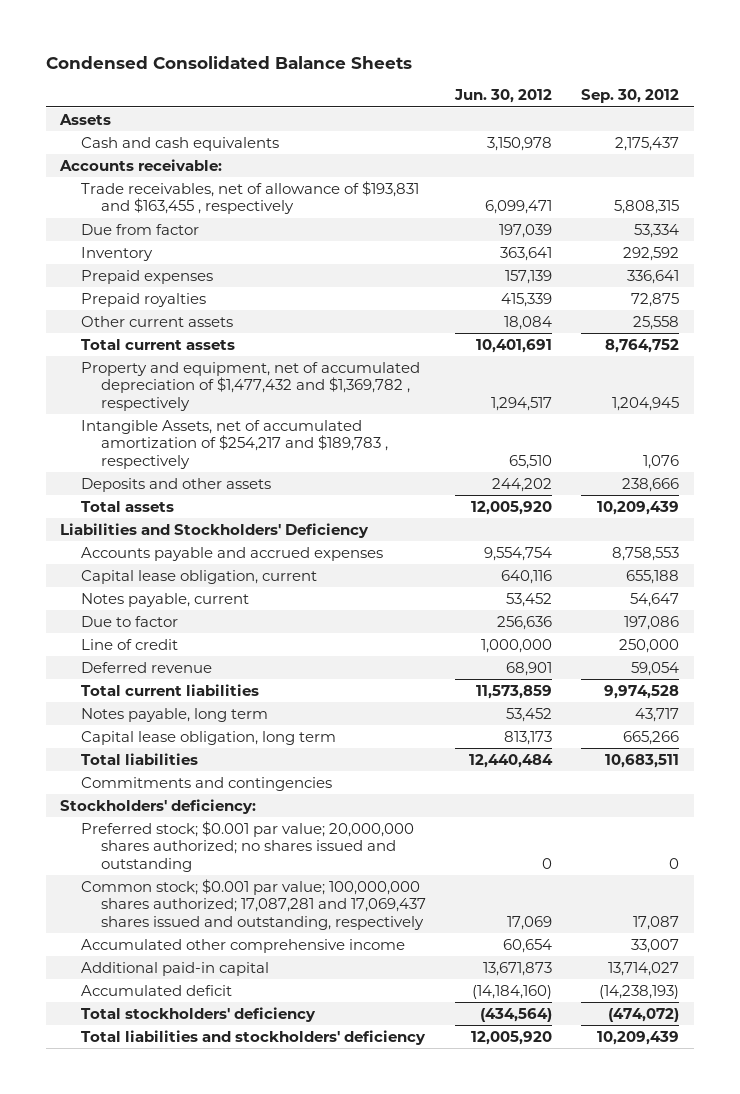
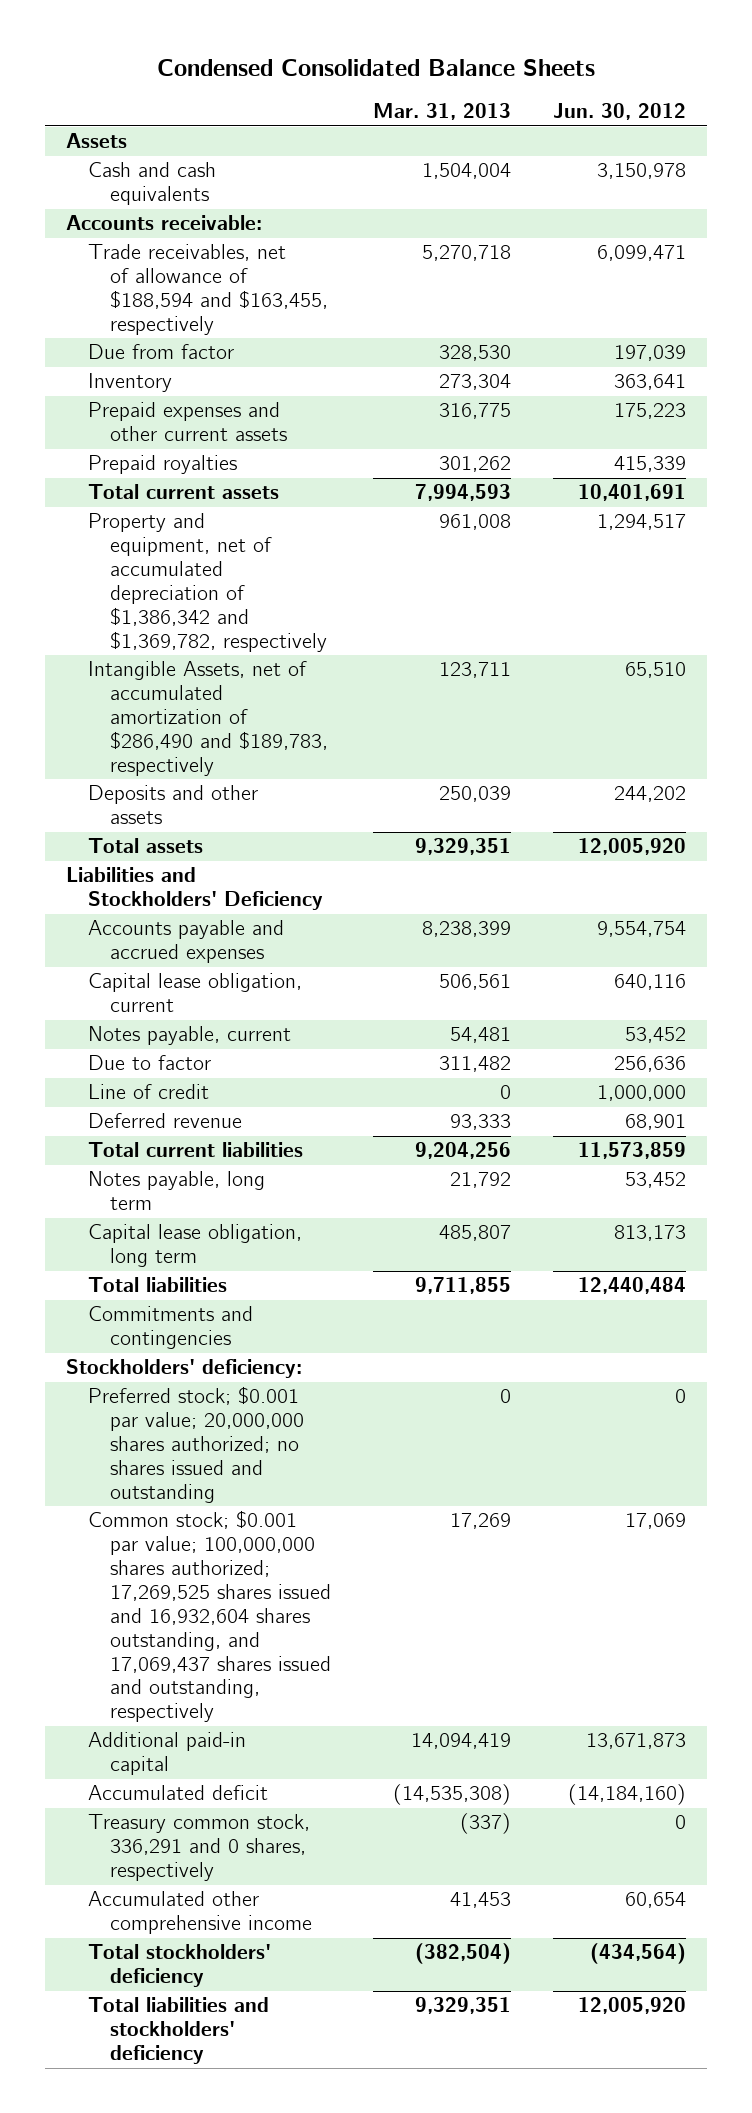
[581,89,680,104] Sep. 30, 2012 -> none
none -> [373,103,512,121] Mar. 31, 2013
[80,180,419,215] Trade receivables, net of allowance of $193,831 and $163,455 , respectively -> [87,244,329,336] Trade receivables, net of allowance of $188,594 and $163,455, respectively
[80,269,213,284] Prepaid expenses -> [87,402,288,442] Prepaid expenses and other current assets
[505,269,553,284] 157,139 -> [614,403,687,420] 175,223
[80,315,233,327] Other current assets -> none
[80,361,420,411] Property and equipment, net of accumulated depreciation of $1,477,432 and $1,369,782 , respectively -> [87,513,328,652] Property and equipment, net of accumulated depreciation of $1,386,342 and $1,369,782, respectively
[80,419,389,469] Intangible Assets, net of accumulated amortization of $254,217 and $189,783 , respectively -> [87,661,329,776] Intangible Assets, net of accumulated amortization of $286,490 and $189,783, respectively
[80,878,427,930] Common stock; $0.001 par value; 100,000,000 shares authorized; 17,087,281 and 17,069,437 shares issued and outstanding, respectively -> [87,1510,332,1723] Common stock; $0.001 par value; 100,000,000 shares authorized; 17,269,525 shares issued and 16,932,604 shares outstanding, and 17,069,437 shares issued and outstanding, respectively
none -> [87,1814,310,1882] Treasury common stock, 336,291 and 0 shares, respectively
[80,938,405,953] Accumulated other comprehensive income -> [87,1891,313,1935] Accumulated other comprehensive income

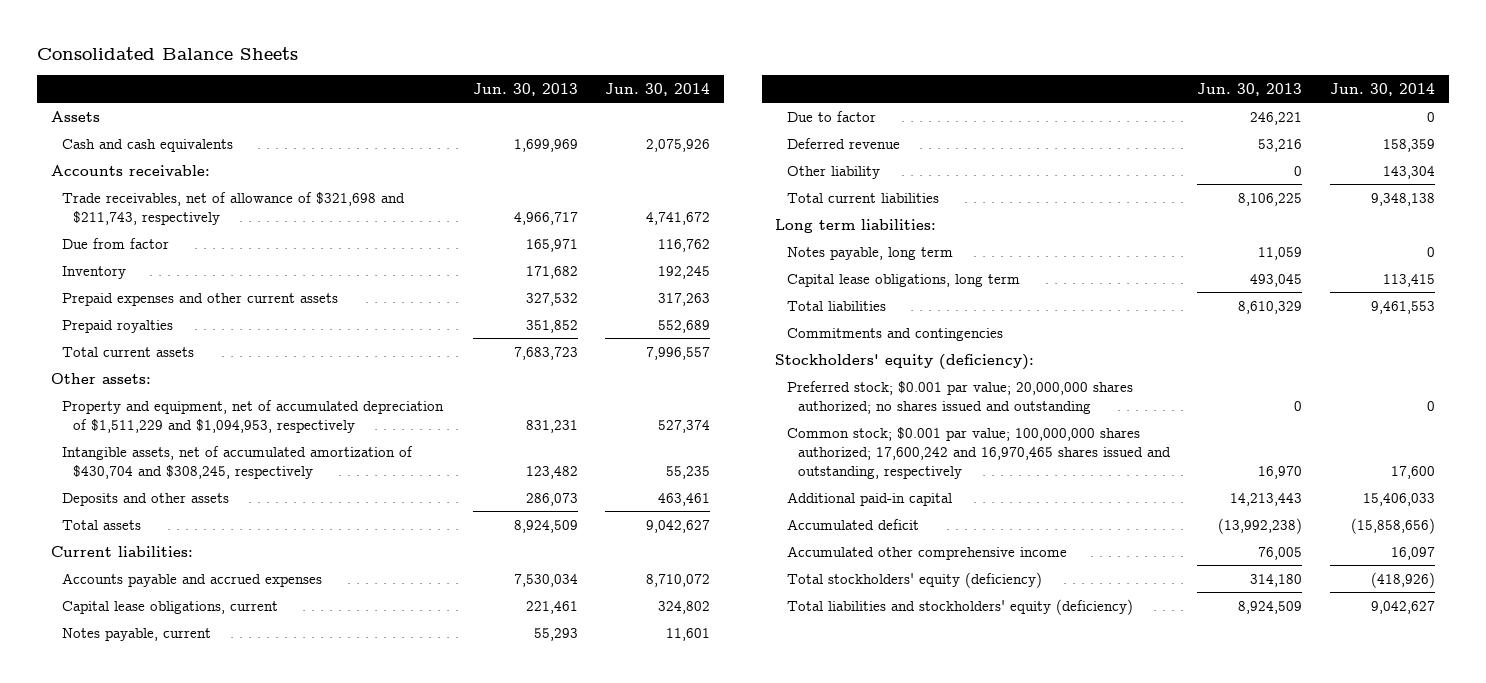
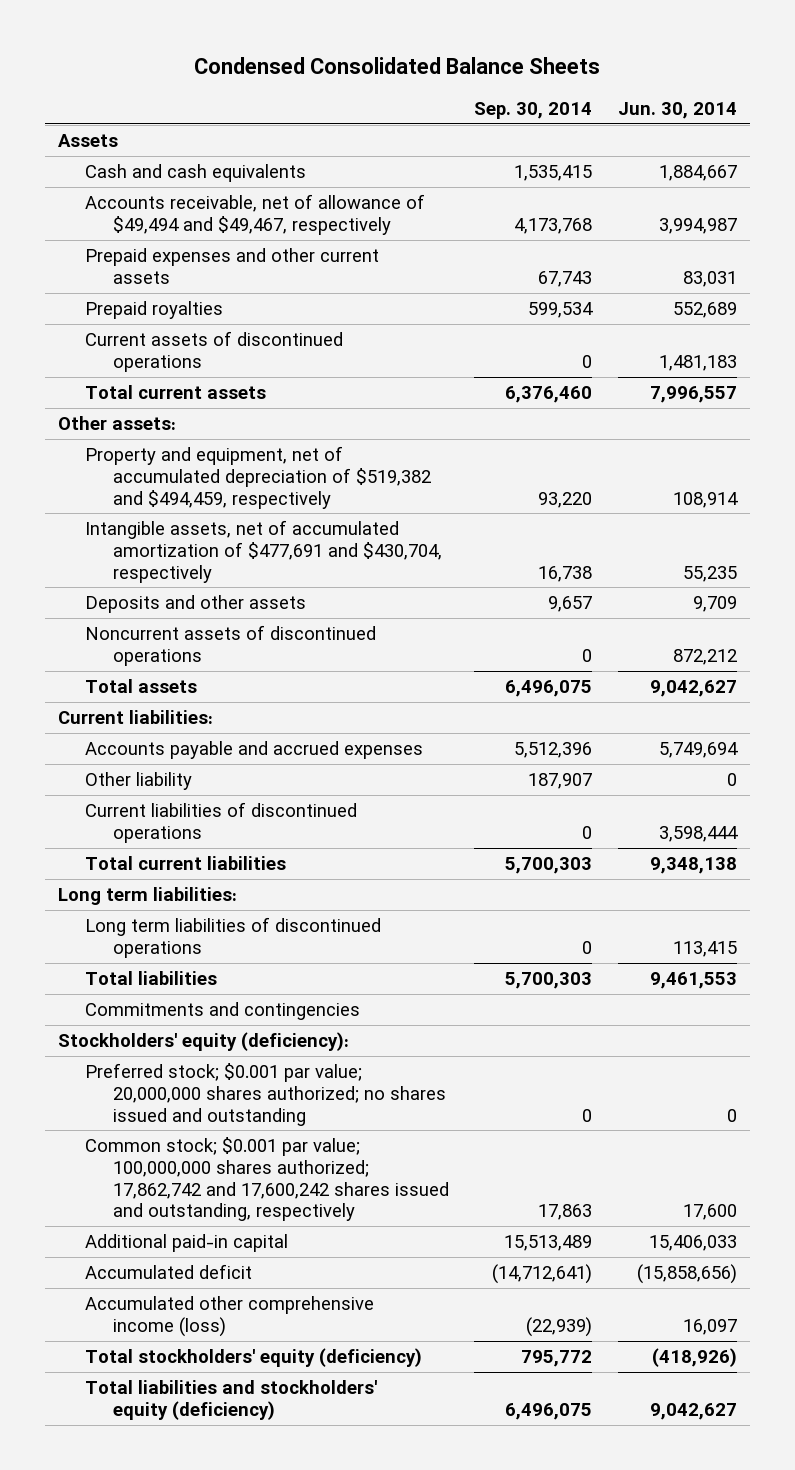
[36,47,298,61] Consolidated Balance Sheets -> [194,56,601,74] Condensed Consolidated Balance Sheets
[472,83,578,97] Jun. 30, 2013 -> none
none -> [474,101,593,119] Sep. 30, 2014
[50,164,210,176] Accounts receivable: -> none
[61,237,169,249] Due from factor -> none
[61,265,126,279] Inventory -> none
[646,138,711,152] 2,075,926 -> [659,165,738,182] 1,884,667
[61,191,405,225] Trade receivables, net of allowance of $321,698 and $211,743, respectively -> [85,194,426,235] Accounts receivable, net of allowance of $49,494 and $49,467, respectively
[646,211,711,225] 4,741,672 -> [659,217,738,234] 3,994,987
[658,292,711,306] 317,263 -> [683,270,738,287] 83,031
none -> [85,331,344,372] Current assets of discontinued operations
[61,399,444,433] Property and equipment, net of accumulated depreciation of $1,511,229 and $1,094,953, respectively -> [85,446,431,509] Property and equipment, net of accumulated depreciation of $519,382 and $494,459, respectively
[658,419,711,433] 527,374 -> [673,491,739,508] 108,914
[61,445,413,479] Intangible assets, net of accumulated amortization of $430,704 and $308,245, respectively -> [85,520,442,583] Intangible assets, net of accumulated amortization of $477,691 and $430,704, respectively
[658,492,711,506] 463,461 -> [693,596,738,613] 9,709
none -> [85,625,377,666] Noncurrent assets of discontinued operations
[61,600,278,614] Capital lease obligations, current -> none
[61,627,211,641] Notes payable, current -> none
[786,110,876,122] Due to factor -> none
[786,137,900,149] Deferred revenue -> none
[646,573,711,587] 8,710,072 -> [659,742,739,759] 5,749,694
[1382,165,1435,179] 143,304 -> [727,773,738,787] 0
none -> [85,802,358,843] Current liabilities of discontinued operations
[786,246,953,260] Notes payable, long term -> none
[786,273,1020,287] Capital lease obligations, long term -> [85,917,382,958] Long term liabilities of discontinued operations
[786,426,1171,479] Common stock; $0.001 par value; 100,000,000 shares authorized; 17,600,242 and 16,970,465 shares issued and outstanding, respectively -> [85,1137,449,1222] Common stock; $0.001 par value; 100,000,000 shares authorized; 17,862,742 and 17,600,242 shares issued and outstanding, respectively
[786,545,1067,560] Accumulated other comprehensive income -> [85,1296,375,1337] Accumulated other comprehensive income (loss)

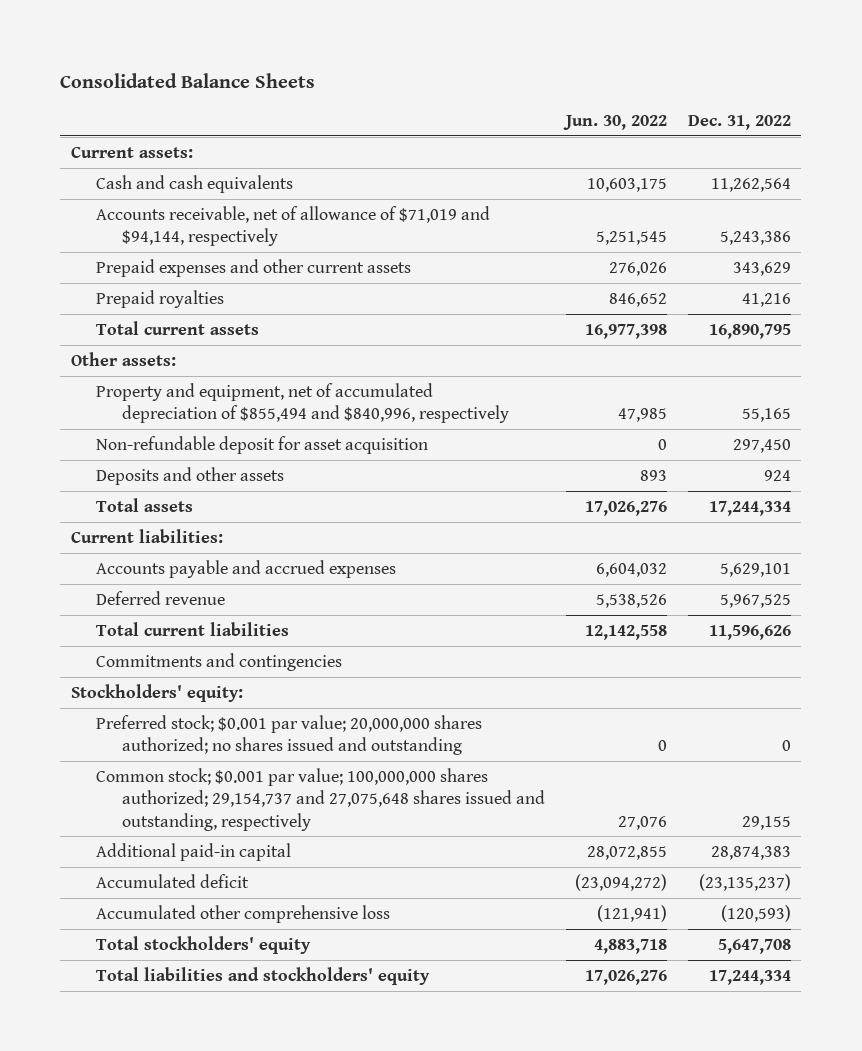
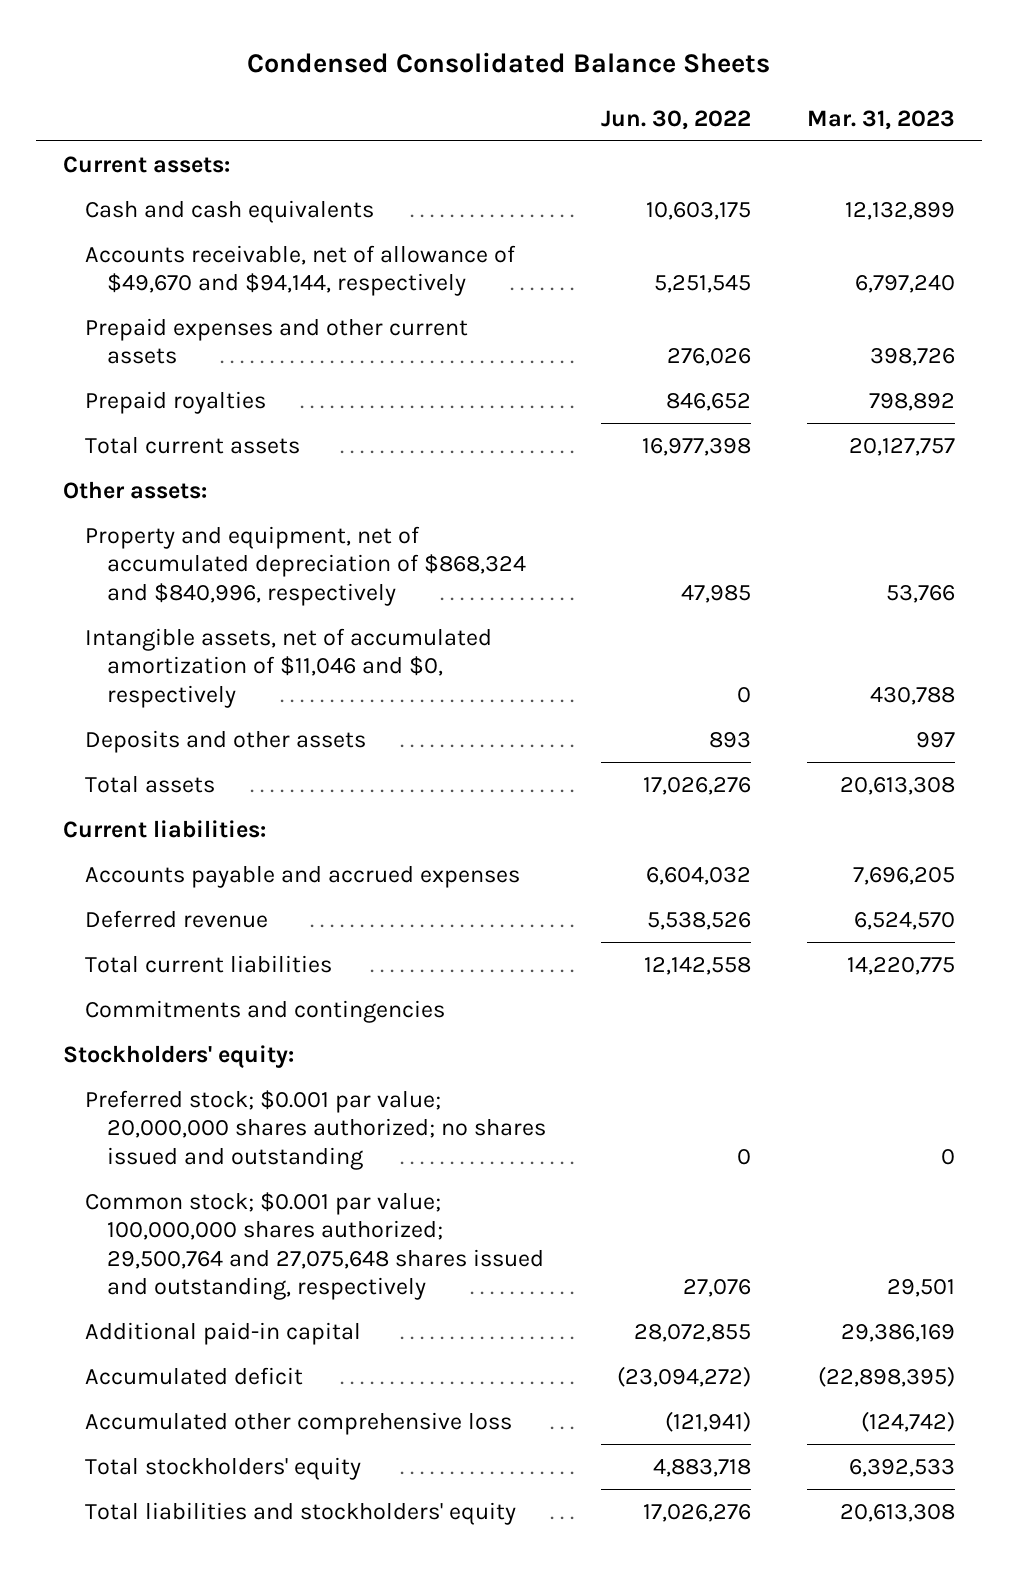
[60,72,316,88] Consolidated Balance Sheets -> [246,52,770,74] Condensed Consolidated Balance Sheets
[687,114,791,130] Dec. 31, 2022 -> none
none -> [806,109,955,130] Mar. 31, 2023
[96,205,491,247] Accounts receivable, net of allowance of $71,019 and $94,144, respectively -> [85,244,517,297] Accounts receivable, net of allowance of $49,670 and $94,144, respectively
[96,435,429,454] Non-refundable deposit for asset acquisition -> none
[96,382,509,424] Property and equipment, net of accumulated depreciation of $855,494 and $840,996, respectively -> [85,525,527,606] Property and equipment, net of accumulated depreciation of $868,324 and $840,996, respectively
none -> [85,627,493,708] Intangible assets, net of accumulated amortization of $11,046 and $0, respectively
[96,767,545,831] Common stock; $0.001 par value; 100,000,000 shares authorized; 29,154,737 and 27,075,648 shares issued and outstanding, respectively -> [85,1191,545,1301] Common stock; $0.001 par value; 100,000,000 shares authorized; 29,500,764 and 27,075,648 shares issued and outstanding, respectively

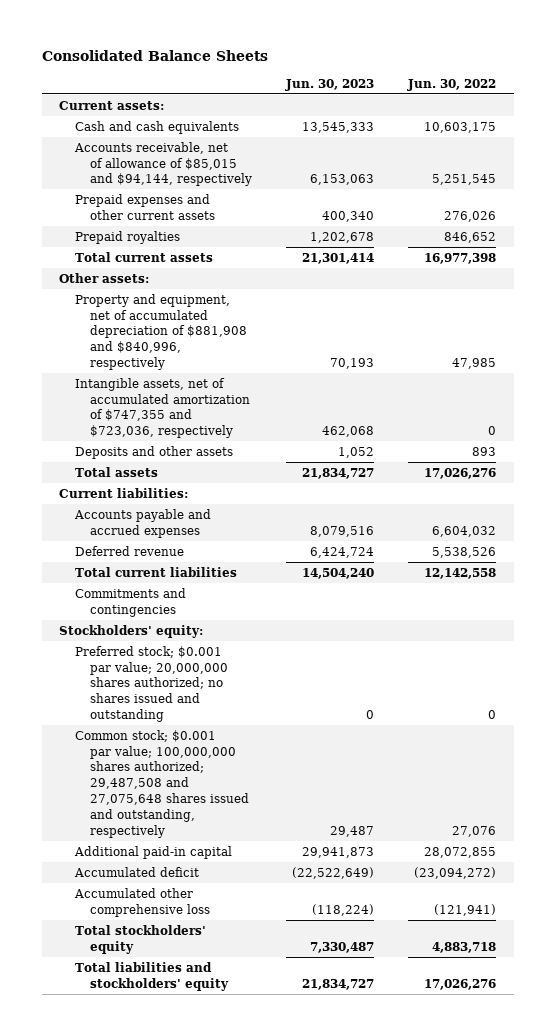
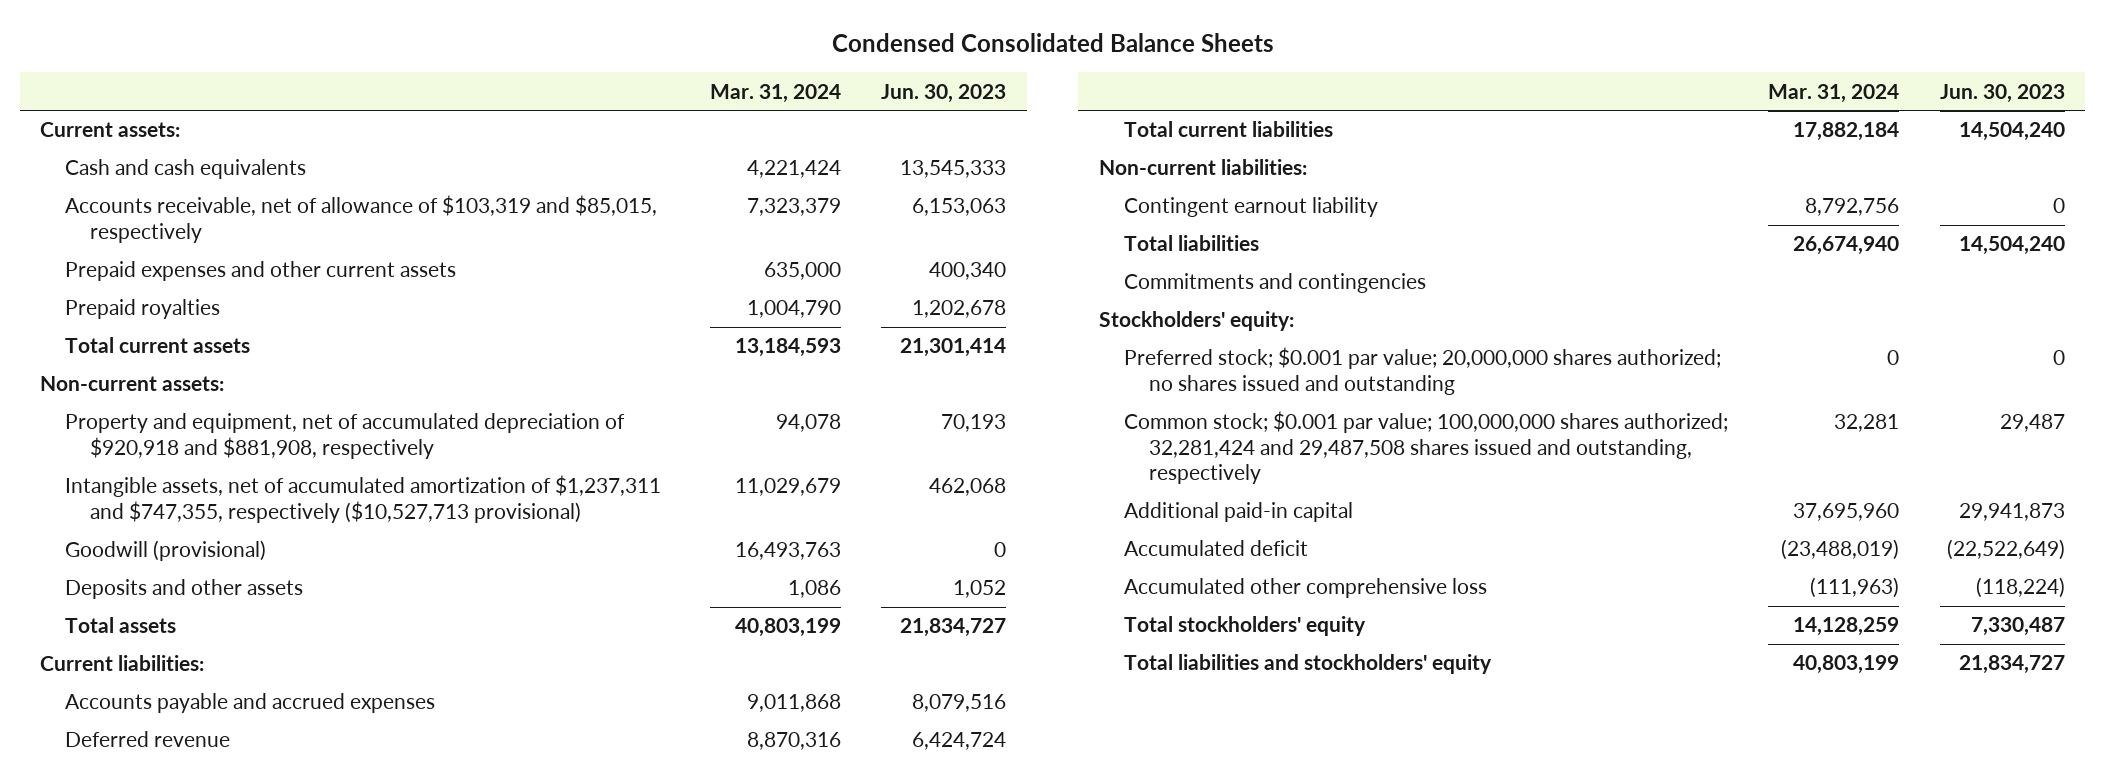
[42,50,269,62] Consolidated Balance Sheets -> [831,32,1274,52] Condensed Consolidated Balance Sheets
[407,79,497,92] Jun. 30, 2022 -> none
none -> [709,83,841,103] Mar. 31, 2024
[73,141,253,187] Accounts receivable, net of allowance of $85,015 and $94,144, respectively -> [65,195,658,243] Accounts receivable, net of allowance of $103,319 and $85,015, respectively
[59,272,150,283] Other assets: -> [40,376,225,392] Non-current assets:
[74,293,248,371] Property and equipment, net of accumulated depreciation of $881,908 and $840,996, respectively -> [65,413,626,459] Property and equipment, net of accumulated depreciation of $920,918 and $881,908, respectively
[74,377,251,439] Intangible assets, net of accumulated amortization of $747,355 and $723,036, respectively -> [65,475,662,523] Intangible assets, net of accumulated amortization of $1,237,311 and $747,355, respectively ($10,527,713 provisional)
none -> [65,540,267,562] Goodwill (provisional)
none -> [1098,159,1307,176] Non-current liabilities:
none -> [1123,197,1378,218] Contingent earnout liability
none -> [1123,235,1259,252] Total liabilities
[74,729,250,838] Common stock; $0.001 par value; 100,000,000 shares authorized; 29,487,508 and 27,075,648 shares issued and outstanding, respectively -> [1123,411,1728,485] Common stock; $0.001 par value; 100,000,000 shares authorized; 32,281,424 and 29,487,508 shares issued and outstanding, respectively

